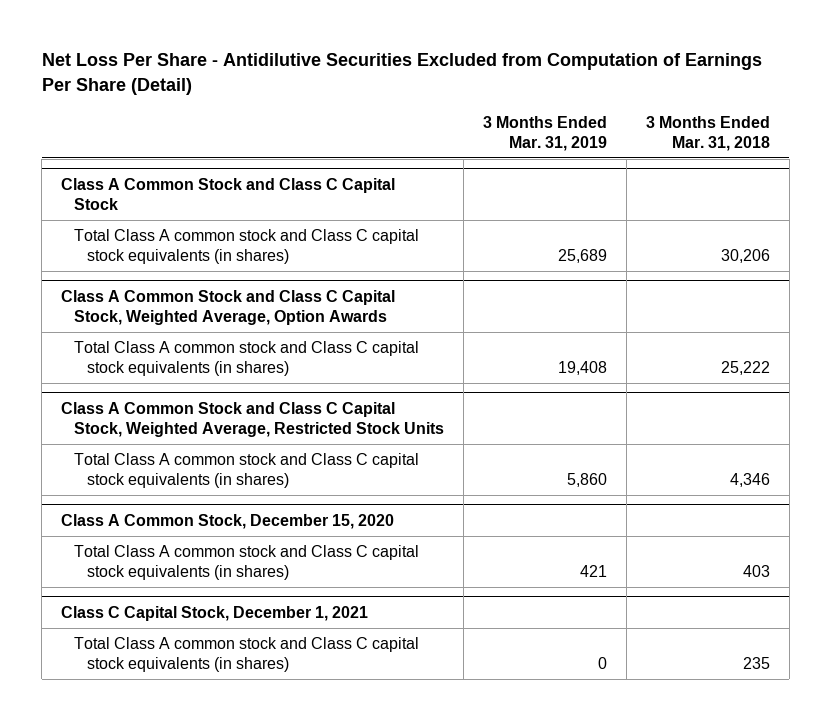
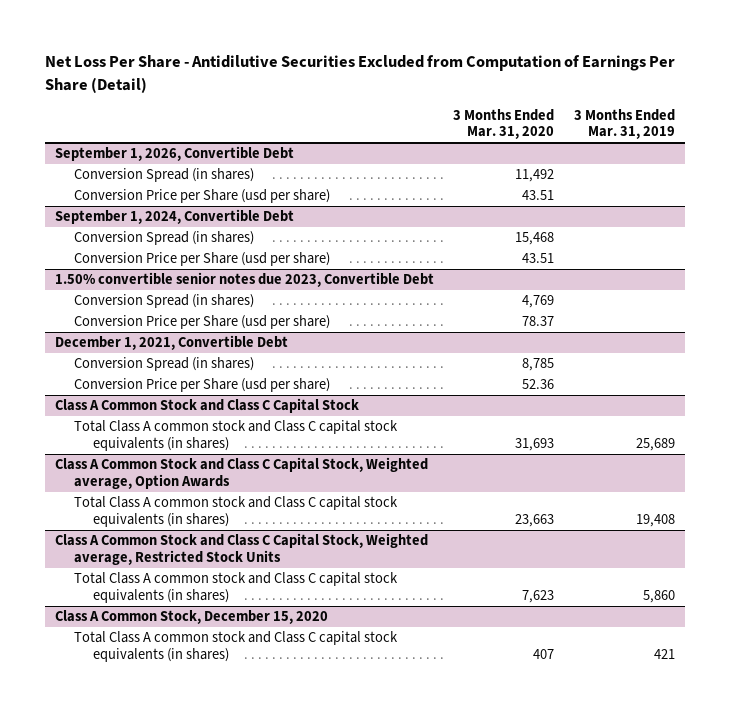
[645,116,770,151] 3 Months Ended Mar. 31, 2018 -> none
none -> [453,108,555,140] 3 Months Ended Mar. 31, 2020
none -> [54,146,294,162] September 1, 2026, Convertible Debt
none -> [74,168,255,183] Conversion Spread (in shares)
none -> [74,189,331,204] Conversion Price per Share (usd per share)
none -> [54,209,294,225] September 1, 2024, Convertible Debt
none -> [74,231,255,246] Conversion Spread (in shares)
none -> [74,252,331,267] Conversion Price per Share (usd per share)
none -> [54,272,434,288] 1.50% convertible senior notes due 2023, Convertible Debt
none -> [74,294,255,309] Conversion Spread (in shares)
none -> [74,315,331,330] Conversion Price per Share (usd per share)
none -> [54,335,288,351] December 1, 2021, Convertible Debt
none -> [74,357,255,372] Conversion Spread (in shares)
none -> [74,378,331,393] Conversion Price per Share (usd per share)
[61,290,396,325] Class A Common Stock and Class C Capital Stock, Weighted Average, Option Awards -> [54,457,428,490] Class A Common Stock and Class C Capital Stock, Weighted average, Option Awards
[61,402,445,437] Class A Common Stock and Class C Capital Stock, Weighted Average, Restricted Stock Units -> [54,533,428,566] Class A Common Stock and Class C Capital Stock, Weighted average, Restricted Stock Units
[61,606,369,622] Class C Capital Stock, December 1, 2021 -> none
[74,637,420,672] Total Class A common stock and Class C capital stock equivalents (in shares) -> none

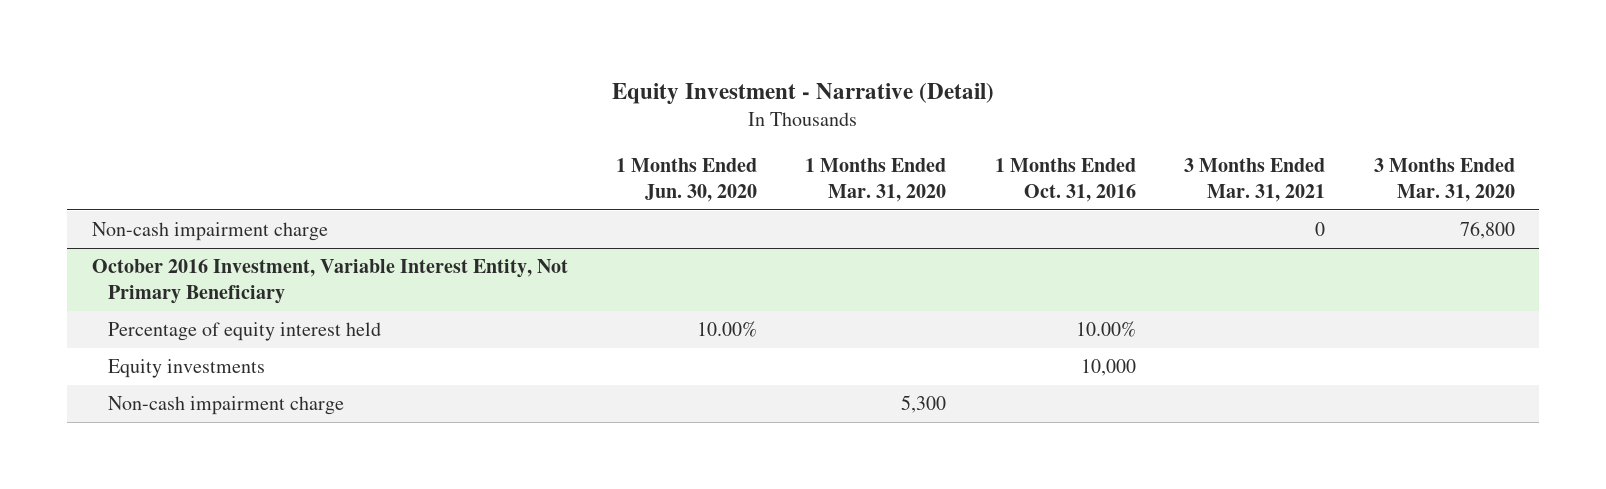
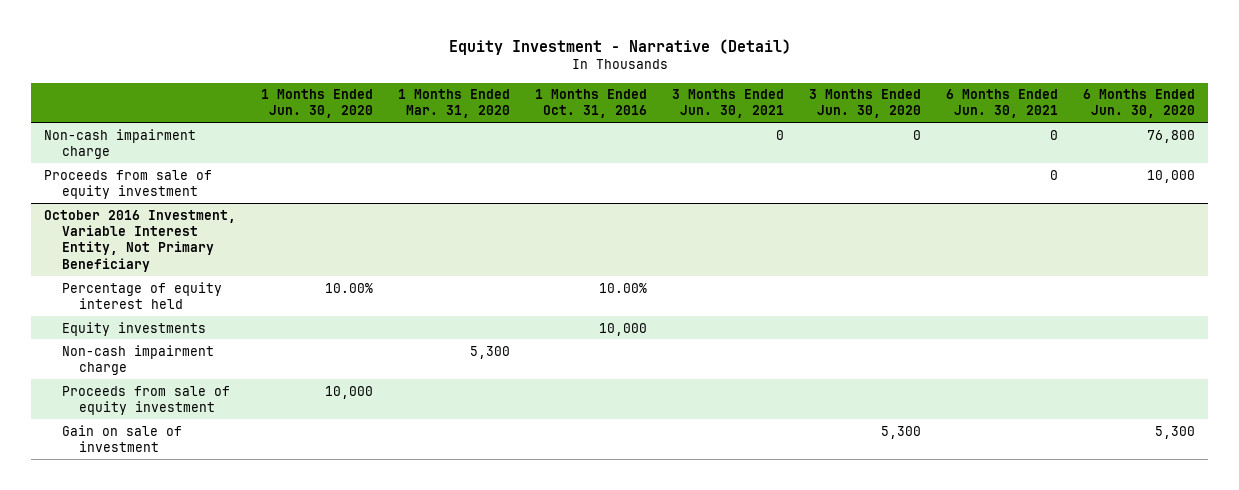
[1184,157,1326,202] 3 Months Ended Mar. 31, 2021 -> none
[1373,157,1515,202] 3 Months Ended Mar. 31, 2020 -> none
none -> [672,89,785,119] 3 Months Ended Jun. 30, 2021
none -> [809,89,922,119] 3 Months Ended Jun. 30, 2020
none -> [946,89,1059,119] 6 Months Ended Jun. 30, 2021
none -> [1083,89,1196,119] 6 Months Ended Jun. 30, 2020
none -> [43,169,212,199] Proceeds from sale of equity investment
none -> [61,385,230,415] Proceeds from sale of equity investment
none -> [61,424,182,452] Gain on sale of investment

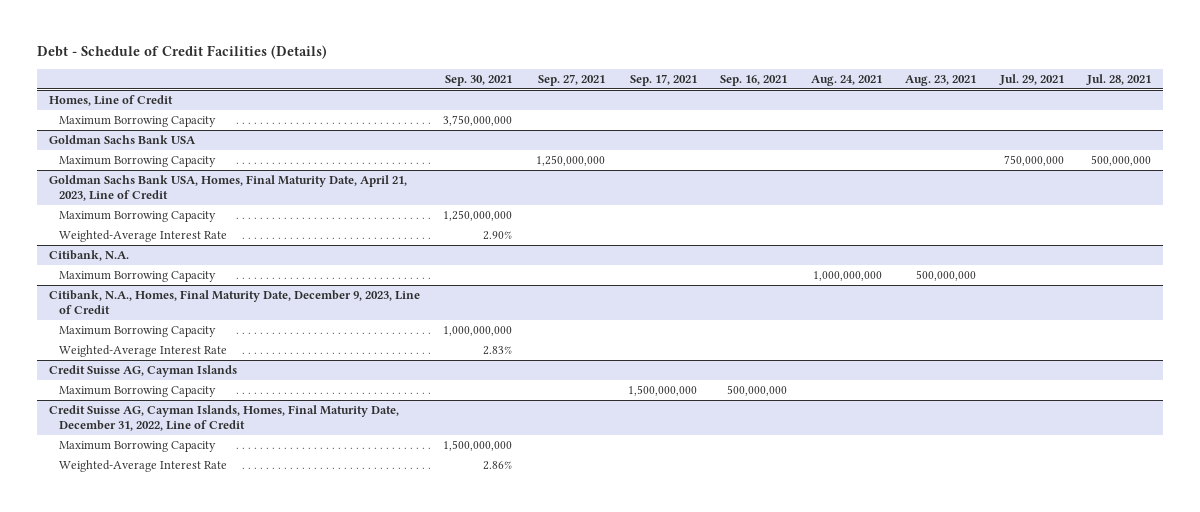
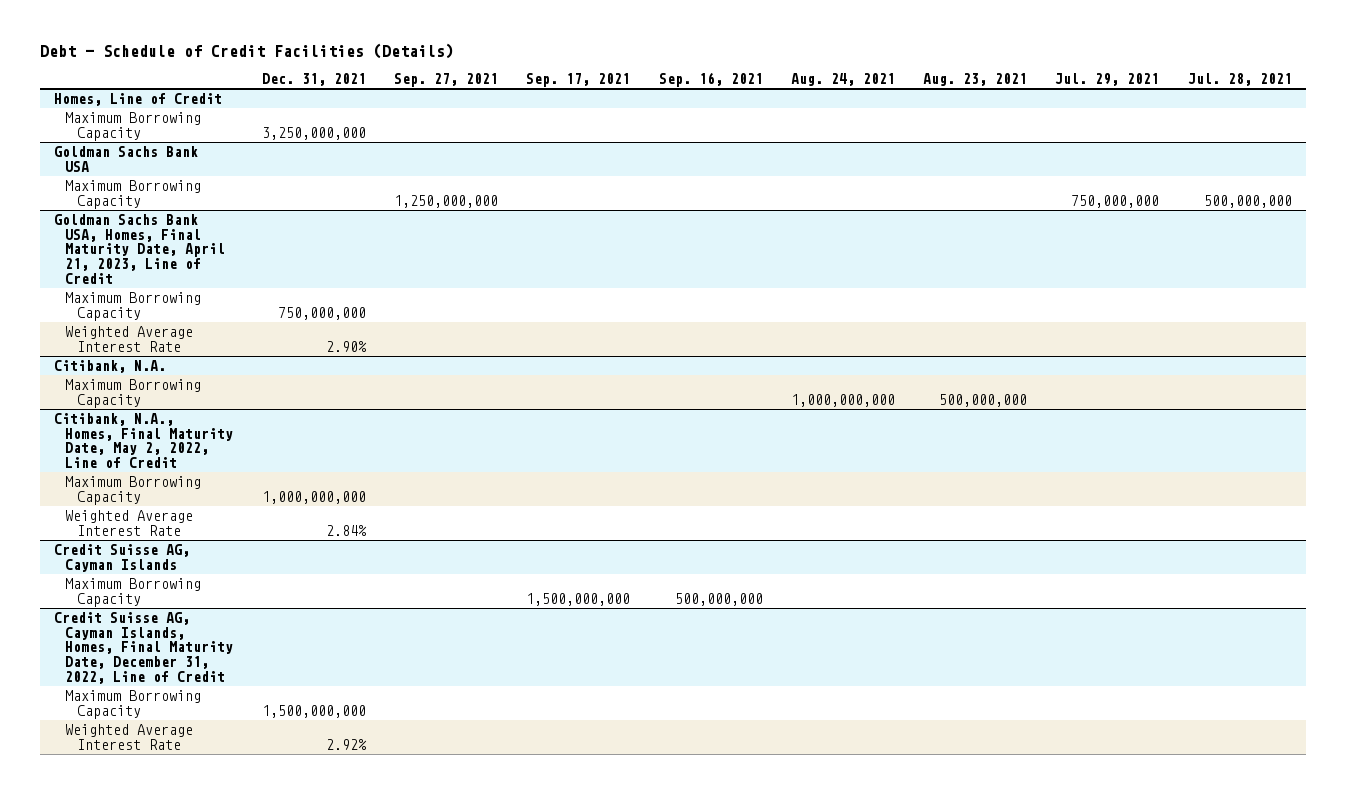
[445,74,513,86] Sep. 30, 2021 -> none
none -> [261,72,366,86] Dec. 31, 2021
[59,229,228,242] Weighted-Average Interest Rate -> [65,325,194,352] Weighted Average Interest Rate
[48,289,420,315] Citibank, N.A., Homes, Final Maturity Date, December 9, 2023, Line of Credit -> [53,412,234,469] Citibank, N.A., Homes, Final Maturity Date, May 2, 2022, Line of Credit
[59,344,228,357] Weighted-Average Interest Rate -> [65,509,194,536] Weighted Average Interest Rate
[59,459,228,472] Weighted-Average Interest Rate -> [65,723,194,750] Weighted Average Interest Rate

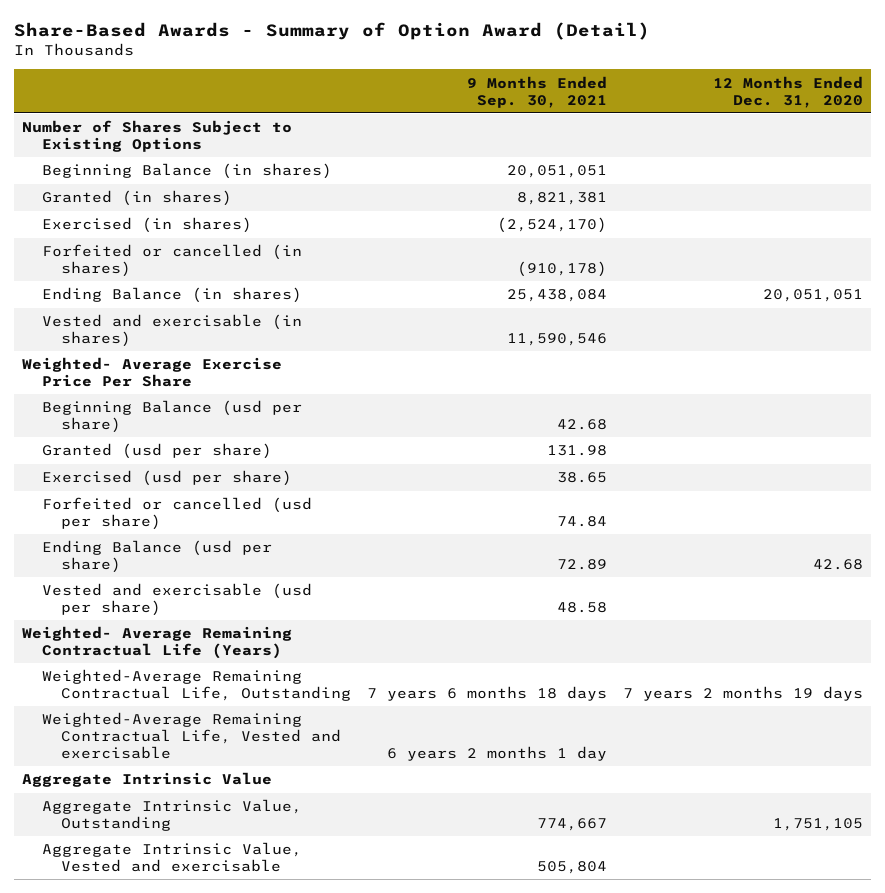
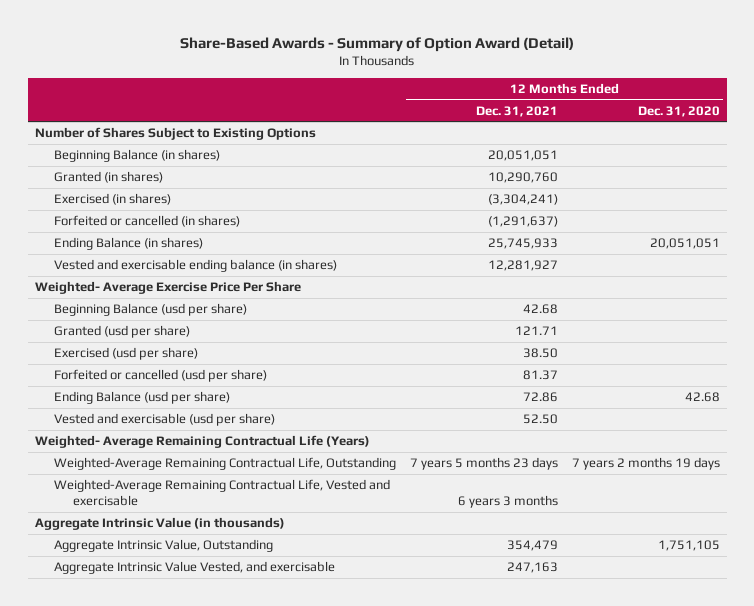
[466,75,607,108] 9 Months Ended Sep. 30, 2021 -> none
none -> [475,105,558,117] Dec. 31, 2021
[41,314,302,348] Vested and exercisable (in shares) -> [54,258,338,272] Vested and exercisable ending balance (in shares)
[22,772,273,788] Aggregate Intrinsic Value -> [34,516,285,530] Aggregate Intrinsic Value (in thousands)
[41,842,302,873] Aggregate Intrinsic Value, Vested and exercisable -> [54,560,336,574] Aggregate Intrinsic Value Vested, and exercisable

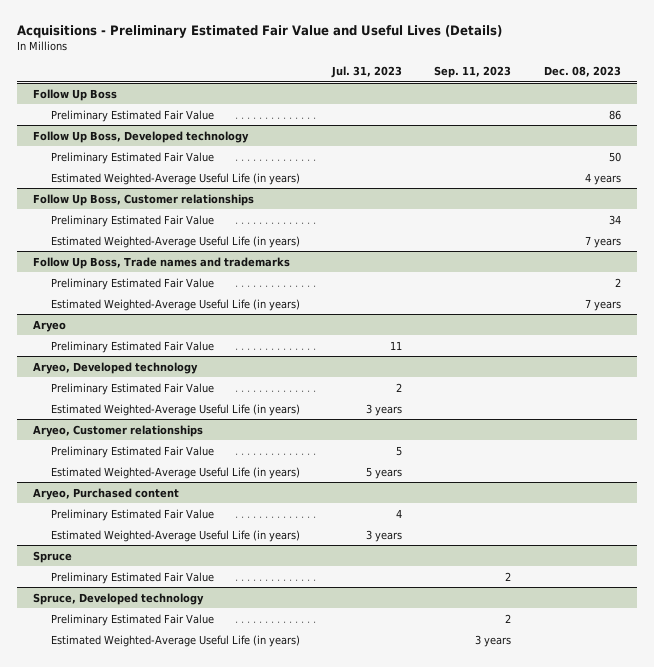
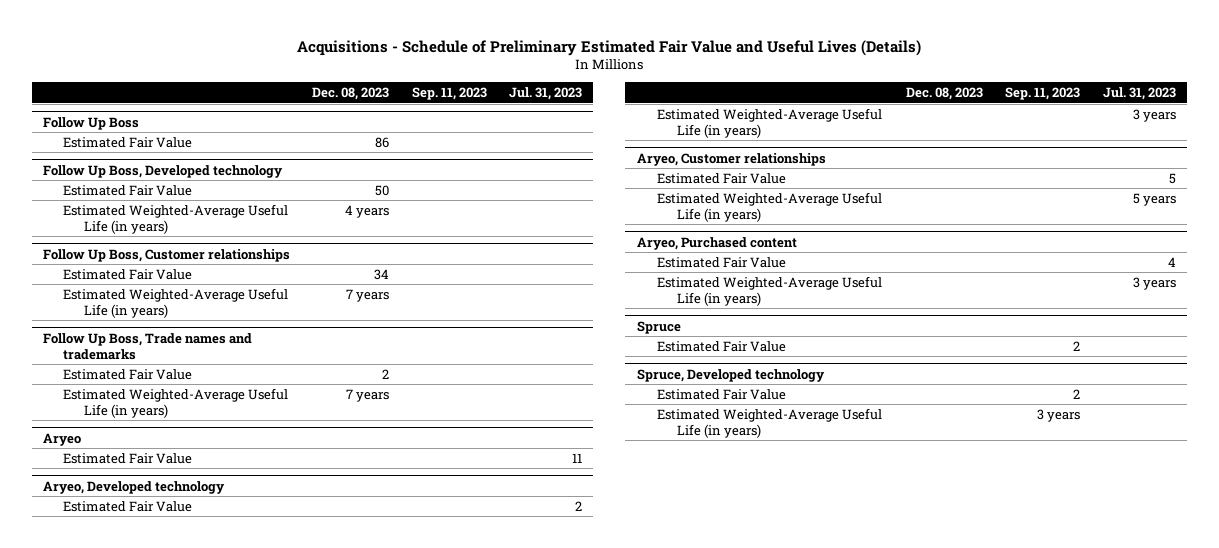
[17,24,503,38] Acquisitions - Preliminary Estimated Fair Value and Useful Lives (Details) -> [297,39,922,56] Acquisitions - Schedule of Preliminary Estimated Fair Value and Useful Lives (Details)
[50,109,214,122] Preliminary Estimated Fair Value -> [63,136,193,148] Estimated Fair Value
[50,151,214,164] Preliminary Estimated Fair Value -> [63,184,193,196] Estimated Fair Value
[50,214,214,227] Preliminary Estimated Fair Value -> [63,268,193,280] Estimated Fair Value
[50,277,214,290] Preliminary Estimated Fair Value -> [63,368,193,380] Estimated Fair Value
[50,340,214,353] Preliminary Estimated Fair Value -> [63,452,193,464] Estimated Fair Value
[50,382,214,395] Preliminary Estimated Fair Value -> [63,500,193,512] Estimated Fair Value
[50,445,214,458] Preliminary Estimated Fair Value -> [656,172,786,184] Estimated Fair Value
[50,508,214,521] Preliminary Estimated Fair Value -> [656,256,786,268] Estimated Fair Value
[50,571,214,584] Preliminary Estimated Fair Value -> [656,340,786,352] Estimated Fair Value
[50,613,214,626] Preliminary Estimated Fair Value -> [656,388,786,400] Estimated Fair Value

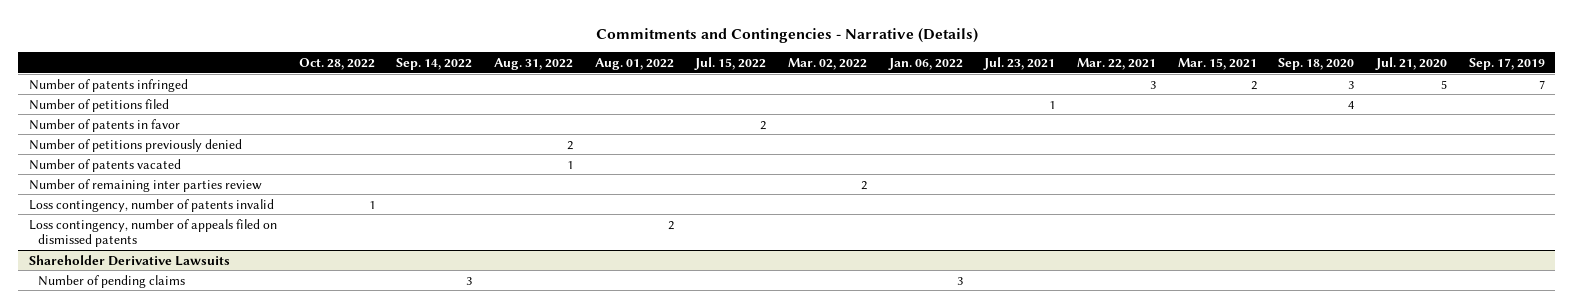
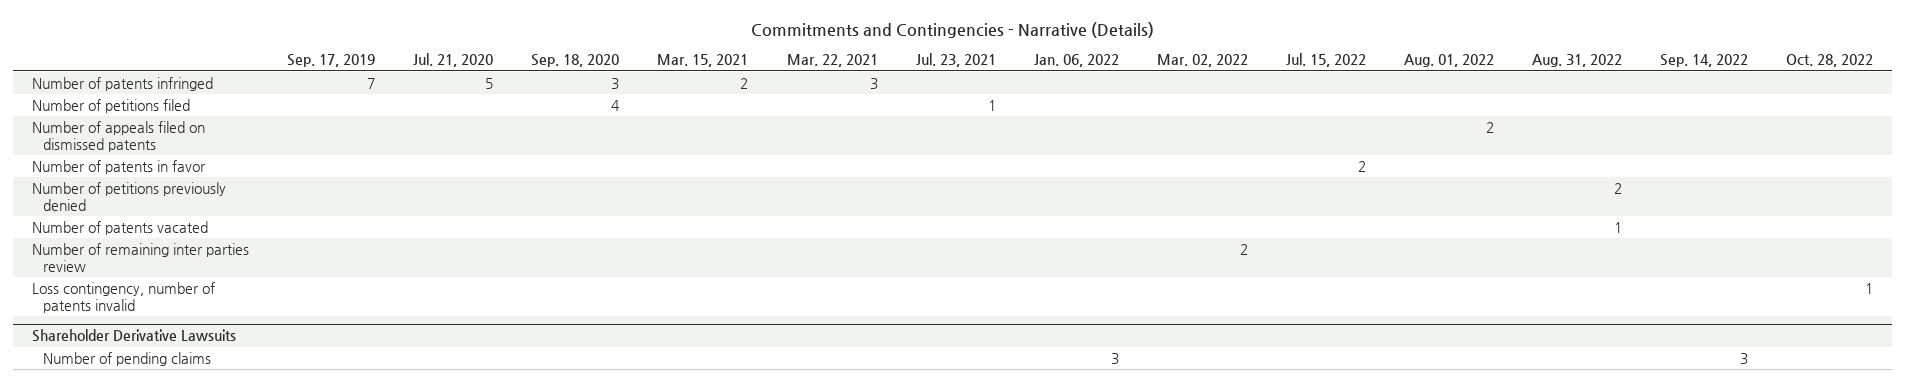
none -> [32,120,206,153] Number of appeals filed on dismissed patents
[28,218,277,248] Loss contingency, number of appeals filed on dismissed patents -> none

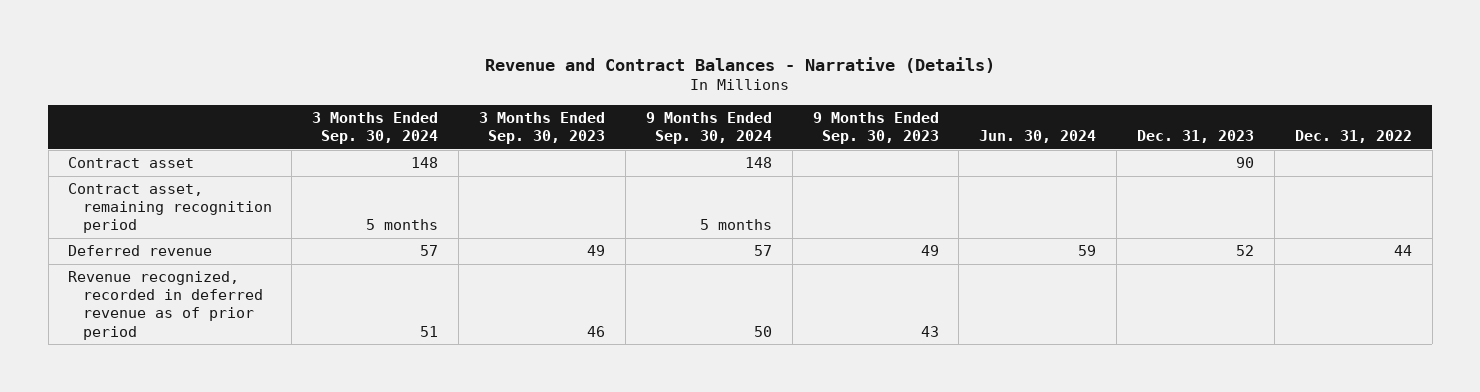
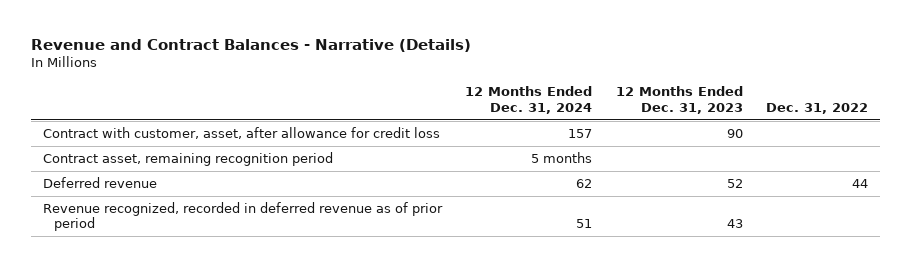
[312,112,439,145] 3 Months Ended Sep. 30, 2024 -> none
[479,112,606,145] 3 Months Ended Sep. 30, 2023 -> none
[645,112,772,145] 9 Months Ended Sep. 30, 2024 -> none
[812,112,939,145] 9 Months Ended Sep. 30, 2023 -> none
[979,130,1097,144] Jun. 30, 2024 -> none
[1137,130,1255,144] Dec. 31, 2023 -> none
none -> [465,86,593,114] 12 Months Ended Dec. 31, 2024
none -> [615,86,743,114] 12 Months Ended Dec. 31, 2023
[68,157,195,169] Contract asset -> [42,126,440,139] Contract with customer, asset, after allowance for credit loss

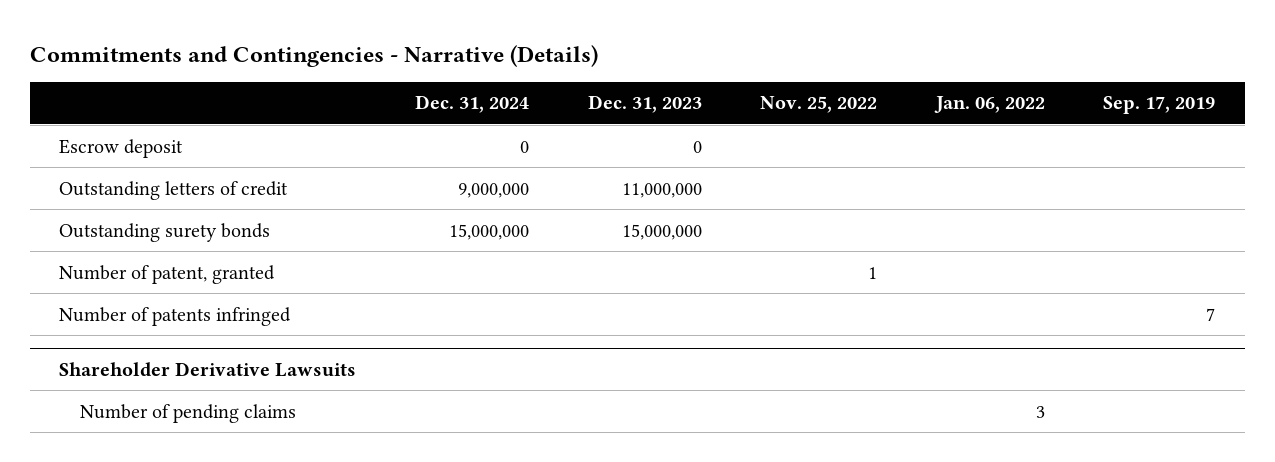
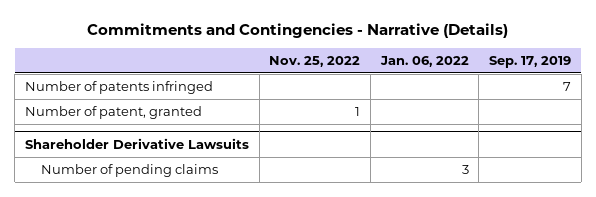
[415,95,530,114] Dec. 31, 2024 -> none
[587,95,702,114] Dec. 31, 2023 -> none
[59,138,184,158] Escrow deposit -> none
[59,180,289,200] Outstanding letters of credit -> none
[59,222,271,242] Outstanding surety bonds -> none
[59,264,276,284] Number of patent, granted -> [24,106,202,120] Number of patent, granted

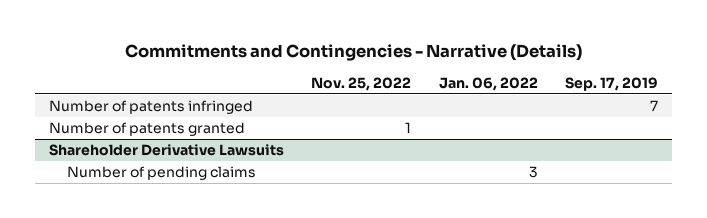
[24,106,202,120] Number of patent, granted -> [48,122,245,137] Number of patents granted

